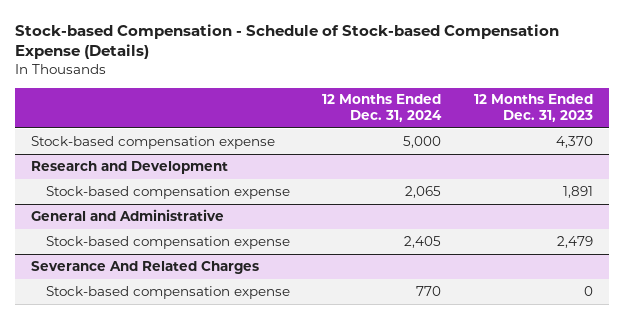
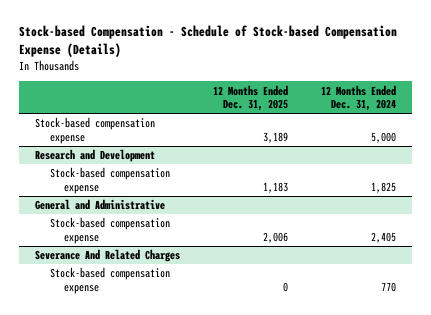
[473,94,593,123] 12 Months Ended Dec. 31, 2023 -> none
none -> [212,84,288,112] 12 Months Ended Dec. 31, 2025
[405,185,442,198] 2,065 -> [370,181,396,193] 1,825

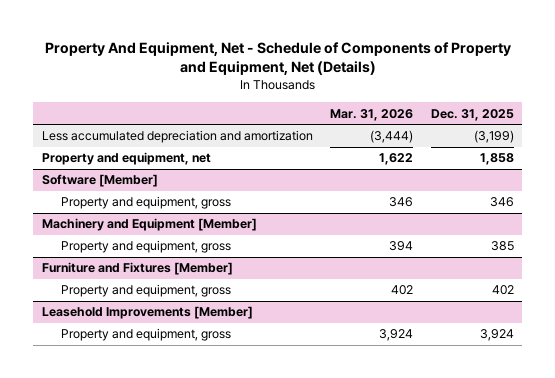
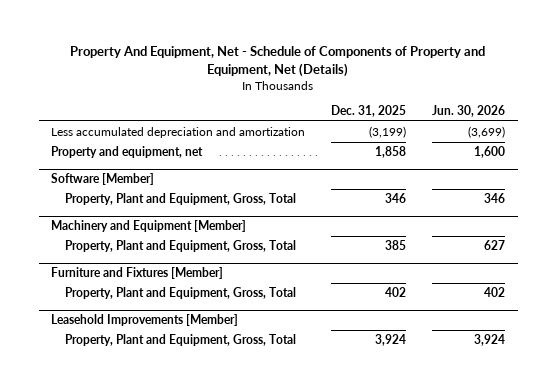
[330,108,414,121] Mar. 31, 2026 -> none
none -> [431,105,505,118] Jun. 30, 2026
[61,196,232,210] Property and equipment, gross -> [64,192,296,205] Property, Plant and Equipment, Gross, Total
[61,240,232,254] Property and equipment, gross -> [64,239,296,252] Property, Plant and Equipment, Gross, Total
[61,284,232,298] Property and equipment, gross -> [64,286,296,299] Property, Plant and Equipment, Gross, Total
[61,328,232,342] Property and equipment, gross -> [64,333,296,346] Property, Plant and Equipment, Gross, Total

